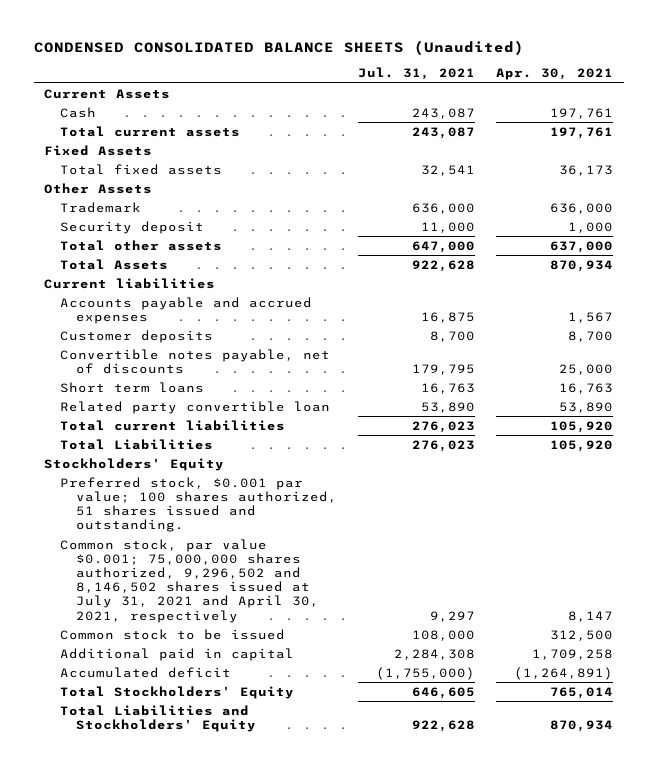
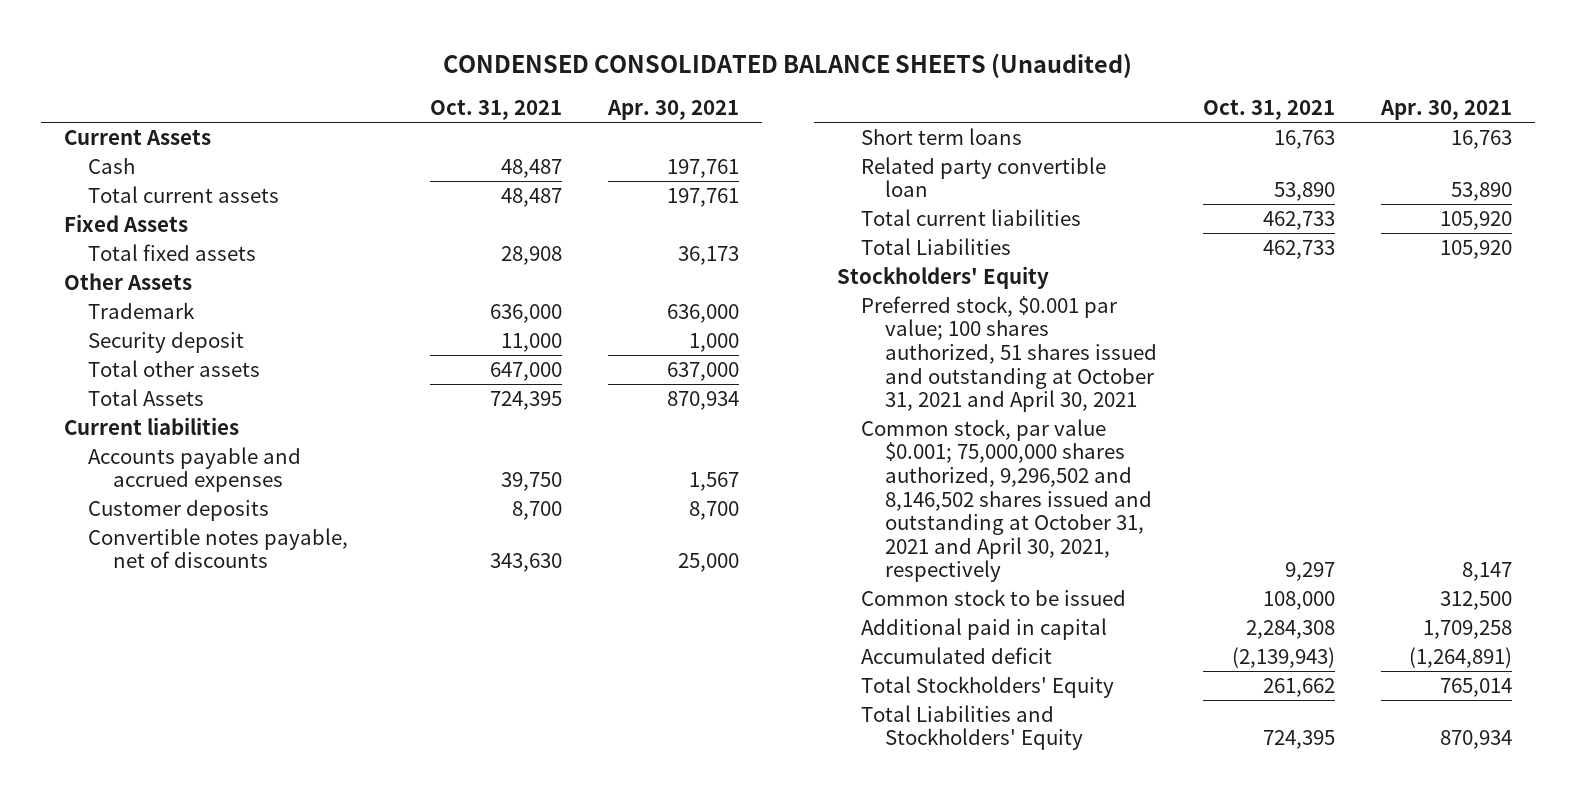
[358,67,476,81] Jul. 31, 2021 -> none
none -> [430,99,563,121] Oct. 31, 2021
[60,476,338,533] Preferred stock, $0.001 par value; 100 shares authorized, 51 shares issued and outstanding. -> [860,295,1157,413] Preferred stock, $0.001 par value; 100 shares authorized, 51 shares issued and outstanding at October 31, 2021 and April 30, 2021
[60,538,320,623] Common stock, par value $0.001; 75,000,000 shares authorized, 9,296,502 and 8,146,502 shares issued at July 31, 2021 and April 30, 2021, respectively -> [860,418,1152,583] Common stock, par value $0.001; 75,000,000 shares authorized, 9,296,502 and 8,146,502 shares issued and outstanding at October 31, 2021 and April 30, 2021, respectively

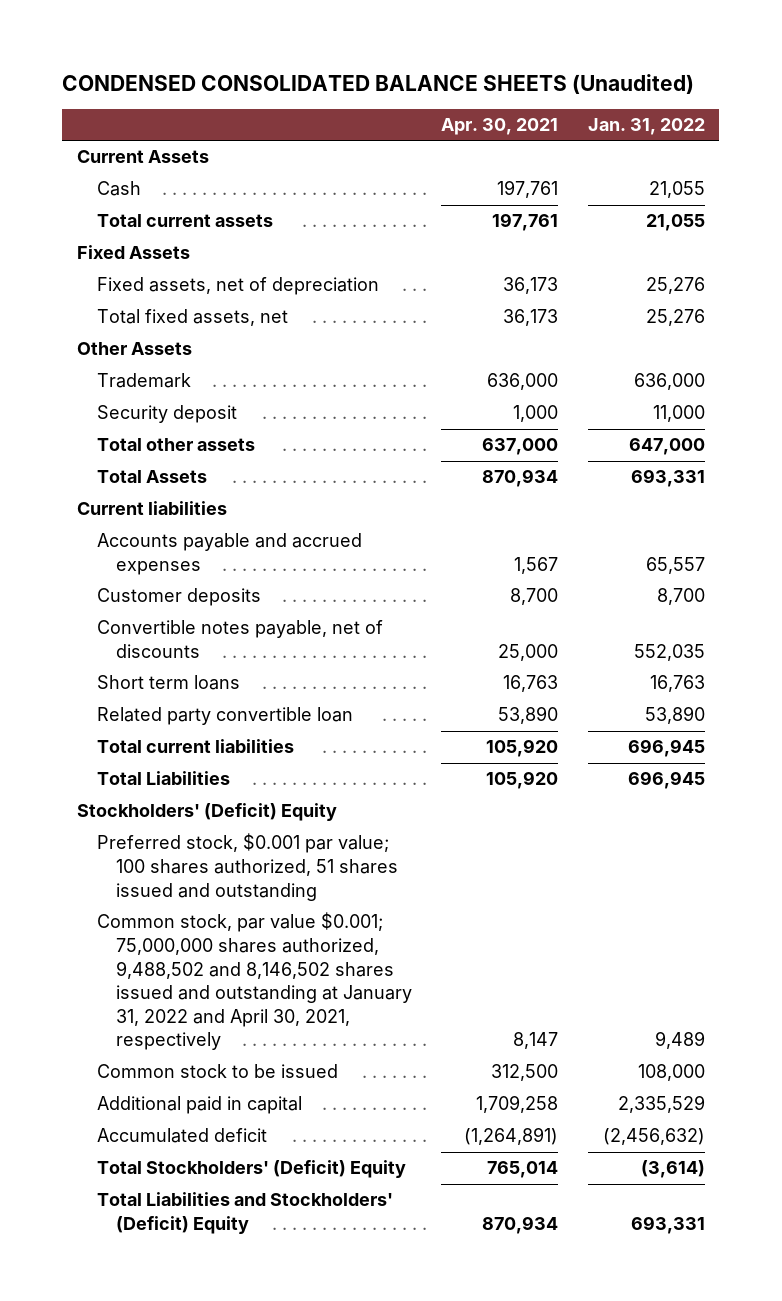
[430,99,563,121] Oct. 31, 2021 -> none
none -> [587,118,705,136] Jan. 31, 2022
none -> [96,277,379,296] Fixed assets, net of depreciation
[88,243,257,261] Total fixed assets -> [96,309,288,327] Total fixed assets, net
[836,265,1049,289] Stockholders' Equity -> [77,803,338,822] Stockholders' (Deficit) Equity
[860,295,1157,413] Preferred stock, $0.001 par value; 100 shares authorized, 51 shares issued and outstanding at October 31, 2021 and April 30, 2021 -> [96,833,399,901] Preferred stock, $0.001 par value; 100 shares authorized, 51 shares issued and outstanding
[860,418,1152,583] Common stock, par value $0.001; 75,000,000 shares authorized, 9,296,502 and 8,146,502 shares issued and outstanding at October 31, 2021 and April 30, 2021, respectively -> [96,912,413,1051] Common stock, par value $0.001; 75,000,000 shares authorized, 9,488,502 and 8,146,502 shares issued and outstanding at January 31, 2022 and April 30, 2021, respectively
[860,675,1114,698] Total Stockholders' Equity -> [96,1160,406,1179] Total Stockholders' (Deficit) Equity
[860,704,1083,751] Total Liabilities and Stockholders' Equity -> [96,1192,393,1235] Total Liabilities and Stockholders' (Deficit) Equity

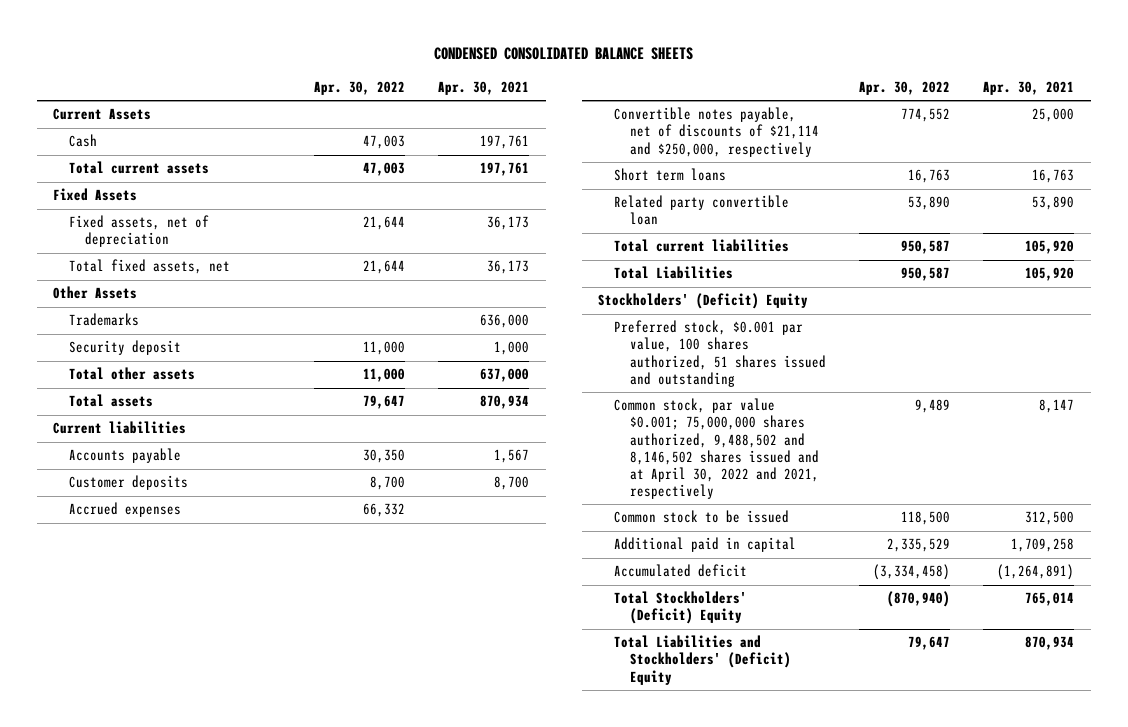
[62,73,695,94] CONDENSED CONSOLIDATED BALANCE SHEETS (Unaudited) -> [433,47,693,61] CONDENSED CONSOLIDATED BALANCE SHEETS
[587,118,705,136] Jan. 31, 2022 -> none
none -> [313,80,405,95] Apr. 30, 2022
[96,373,191,389] Trademark -> [69,313,140,327] Trademarks
[96,470,207,484] Total Assets -> [69,394,154,408] Total assets
[96,533,362,576] Accounts payable and accrued expenses -> [69,448,182,464] Accounts payable
none -> [69,502,182,518] Accrued expenses
[96,620,383,659] Convertible notes payable, net of discounts -> [614,107,819,157] Convertible notes payable, net of discounts of $21,114 and $250,000, respectively
[96,833,399,901] Preferred stock, $0.001 par value; 100 shares authorized, 51 shares issued and outstanding -> [614,320,826,387] Preferred stock, $0.001 par value, 100 shares authorized, 51 shares issued and outstanding
[96,912,413,1051] Common stock, par value $0.001; 75,000,000 shares authorized, 9,488,502 and 8,146,502 shares issued and outstanding at January 31, 2022 and April 30, 2021, respectively -> [614,398,819,499] Common stock, par value $0.001; 75,000,000 shares authorized, 9,488,502 and 8,146,502 shares issued and at April 30, 2022 and 2021, respectively

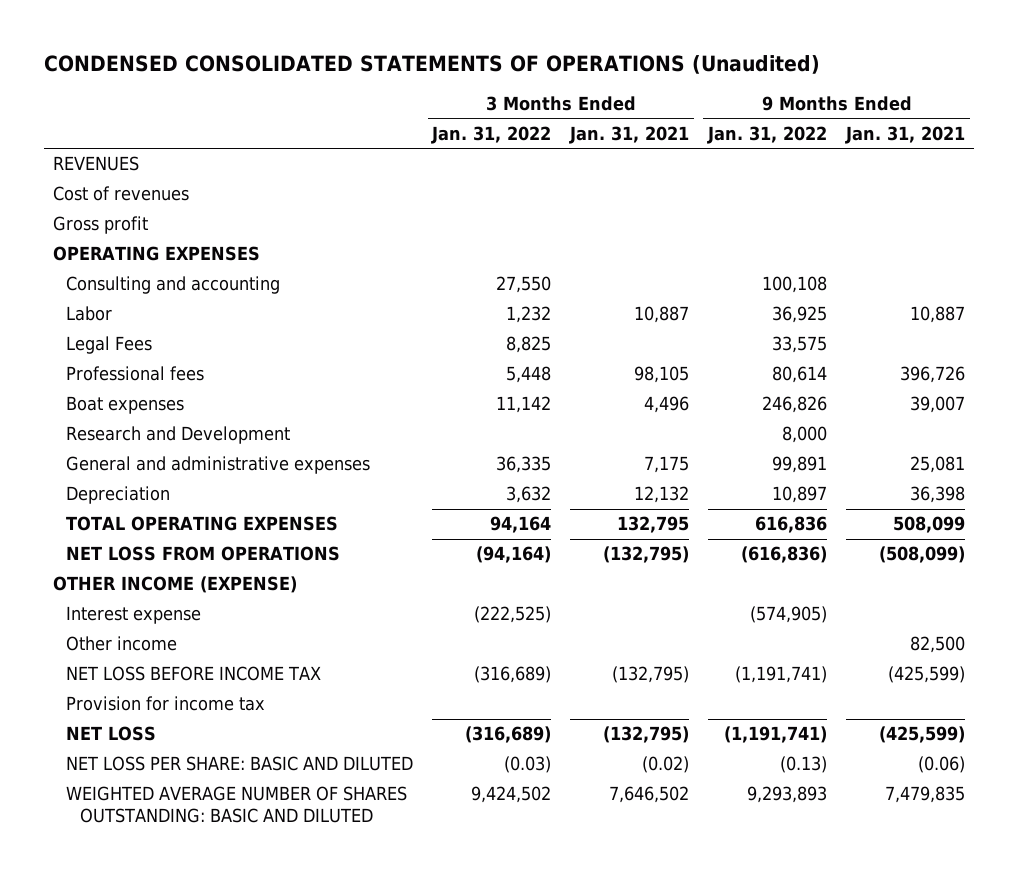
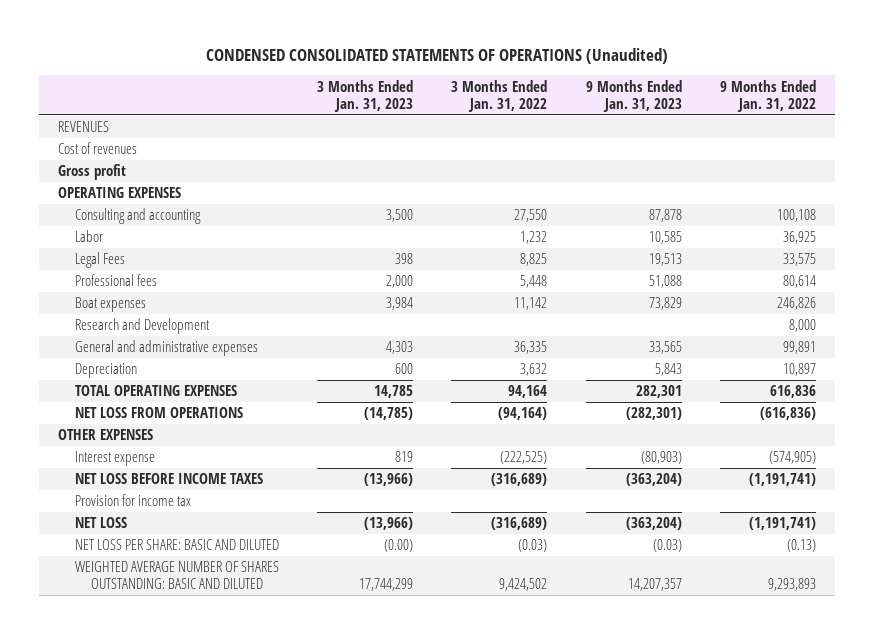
[569,126,690,145] Jan. 31, 2021 -> none
[845,126,966,145] Jan. 31, 2021 -> none
none -> [316,79,413,112] 3 Months Ended Jan. 31, 2023
none -> [585,79,682,112] 9 Months Ended Jan. 31, 2023
[53,576,298,594] OTHER INCOME (EXPENSE) -> [58,429,154,441] OTHER EXPENSES
[66,636,178,652] Other income -> none
[66,666,322,682] NET LOSS BEFORE INCOME TAX -> [74,473,263,485] NET LOSS BEFORE INCOME TAXES

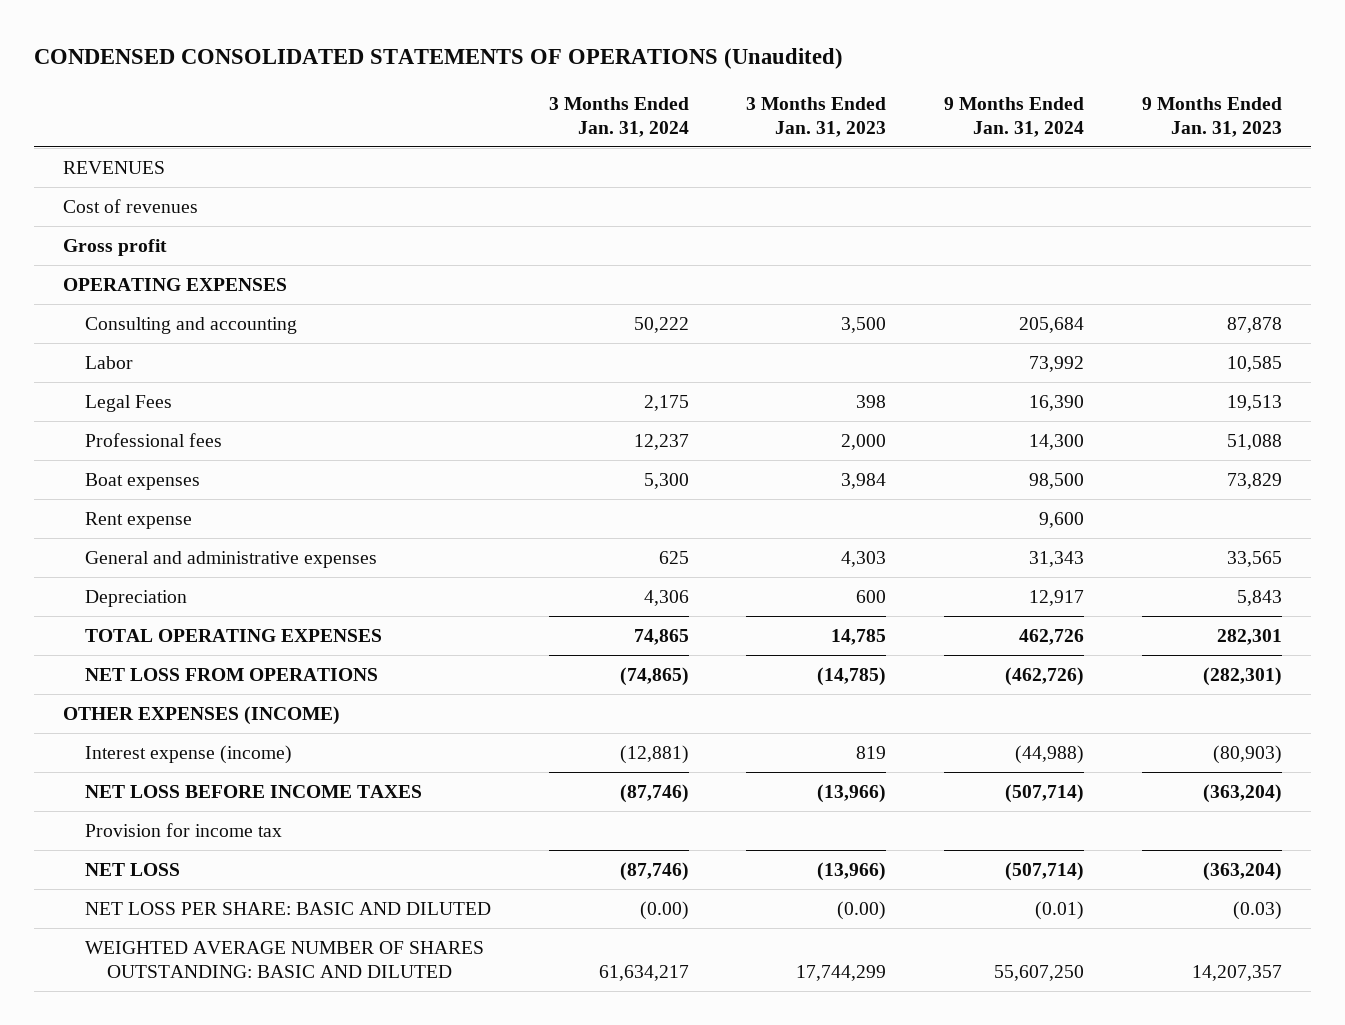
[451,79,548,112] 3 Months Ended Jan. 31, 2022 -> none
[720,79,817,112] 9 Months Ended Jan. 31, 2022 -> none
none -> [548,96,689,137] 3 Months Ended Jan. 31, 2024
none -> [944,96,1085,137] 9 Months Ended Jan. 31, 2024
[74,318,210,335] Research and Development -> none
none -> [84,511,192,529] Rent expense
[58,429,154,441] OTHER EXPENSES -> [62,705,340,725] OTHER EXPENSES (INCOME)
[74,451,155,467] Interest expense -> [84,744,292,764] Interest expense (income)

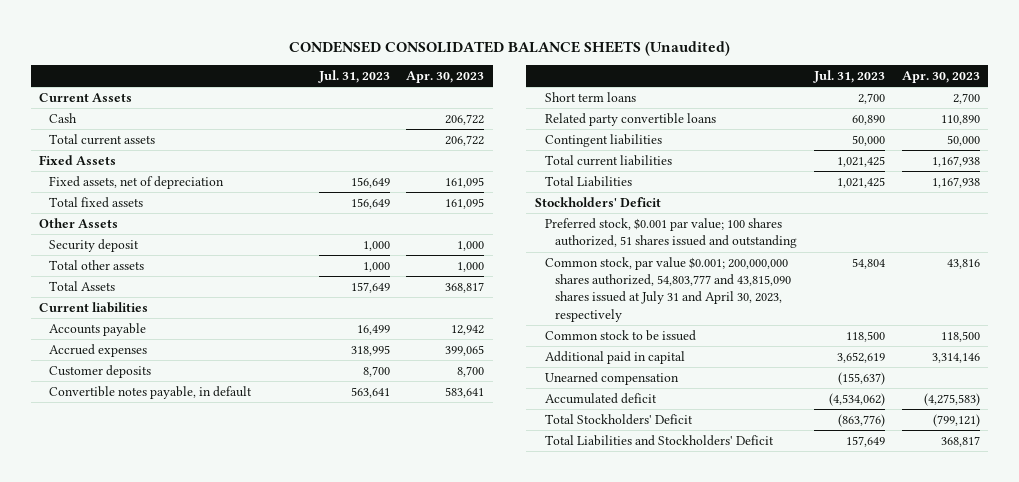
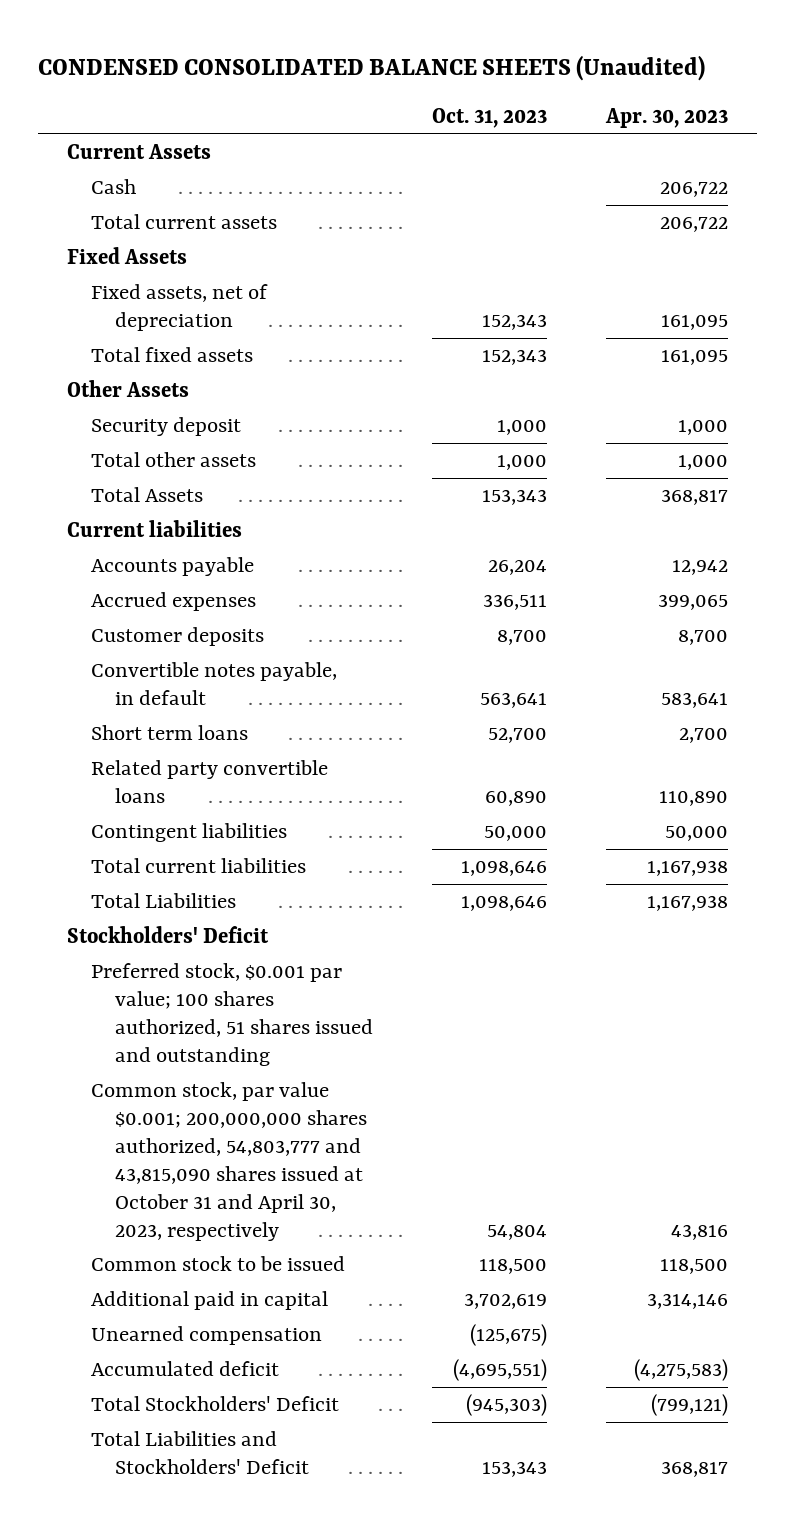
[317,69,390,83] Jul. 31, 2023 -> none
none -> [431,107,547,128] Oct. 31, 2023
[544,256,792,322] Common stock, par value $0.001; 200,000,000 shares authorized, 54,803,777 and 43,815,090 shares issued at July 31 and April 30, 2023, respectively -> [91,1082,368,1241] Common stock, par value $0.001; 200,000,000 shares authorized, 54,803,777 and 43,815,090 shares issued at October 31 and April 30, 2023, respectively

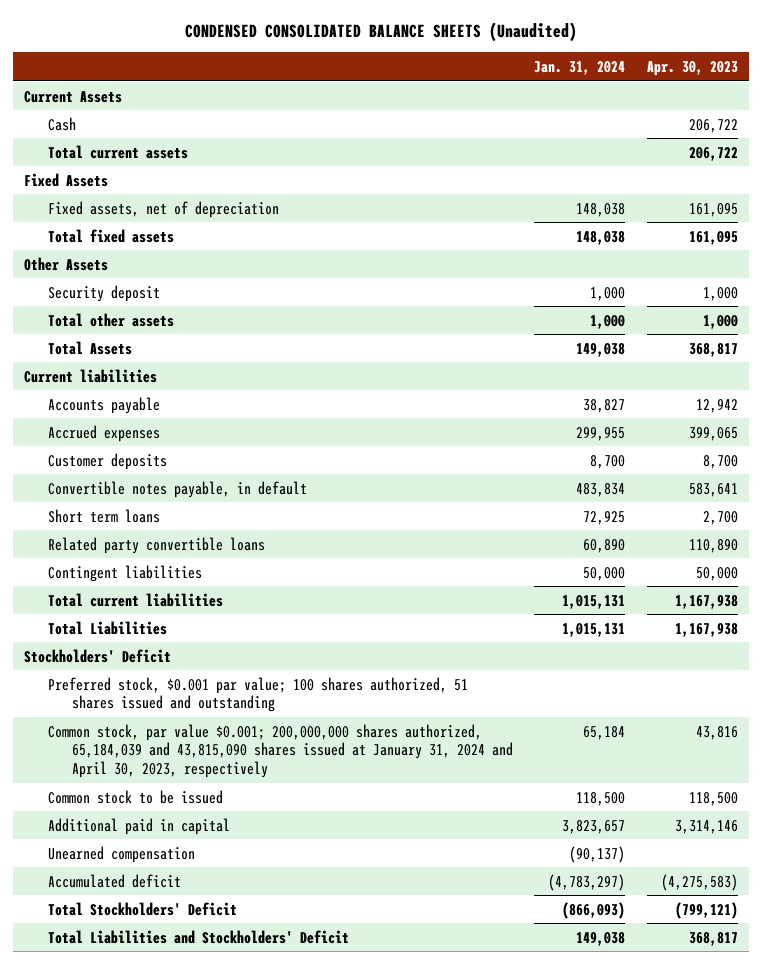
[431,107,547,128] Oct. 31, 2023 -> none
none -> [534,60,626,75] Jan. 31, 2024
[91,1082,368,1241] Common stock, par value $0.001; 200,000,000 shares authorized, 54,803,777 and 43,815,090 shares issued at October 31 and April 30, 2023, respectively -> [47,723,513,778] Common stock, par value $0.001; 200,000,000 shares authorized, 65,184,039 and 43,815,090 shares issued at January 31, 2024 and April 30, 2023, respectively

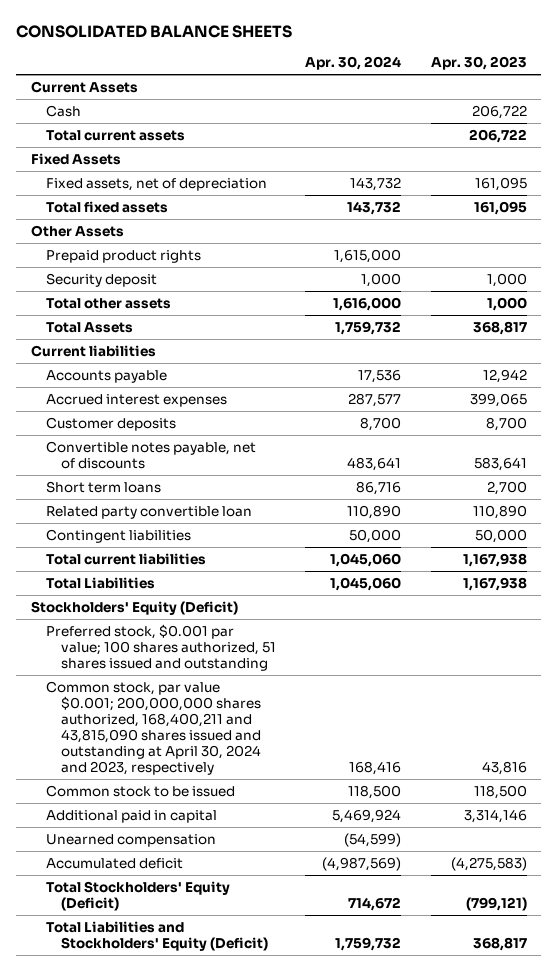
[184,21,577,42] CONDENSED CONSOLIDATED BALANCE SHEETS (Unaudited) -> [15,24,292,38] CONSOLIDATED BALANCE SHEETS
[534,60,626,75] Jan. 31, 2024 -> none
none -> [305,56,402,71] Apr. 30, 2024
none -> [45,249,201,263] Prepaid product rights
[47,424,160,442] Accrued expenses -> [45,393,227,407] Accrued interest expenses
[47,480,307,498] Convertible notes payable, in default -> [45,440,256,469] Convertible notes payable, net of discounts
[47,536,265,554] Related party convertible loans -> [45,505,252,519] Related party convertible loan
[23,648,171,663] Stockholders' Deficit -> [30,600,238,615] Stockholders' Equity (Deficit)
[47,723,513,778] Common stock, par value $0.001; 200,000,000 shares authorized, 65,184,039 and 43,815,090 shares issued at January 31, 2024 and April 30, 2023, respectively -> [45,680,261,775] Common stock, par value $0.001; 200,000,000 shares authorized, 168,400,211 and 43,815,090 shares issued and outstanding at April 30, 2024 and 2023, respectively
[47,901,237,916] Total Stockholders' Deficit -> [45,880,230,911] Total Stockholders' Equity (Deficit)
[47,929,349,944] Total Liabilities and Stockholders' Deficit -> [45,920,268,951] Total Liabilities and Stockholders' Equity (Deficit)

